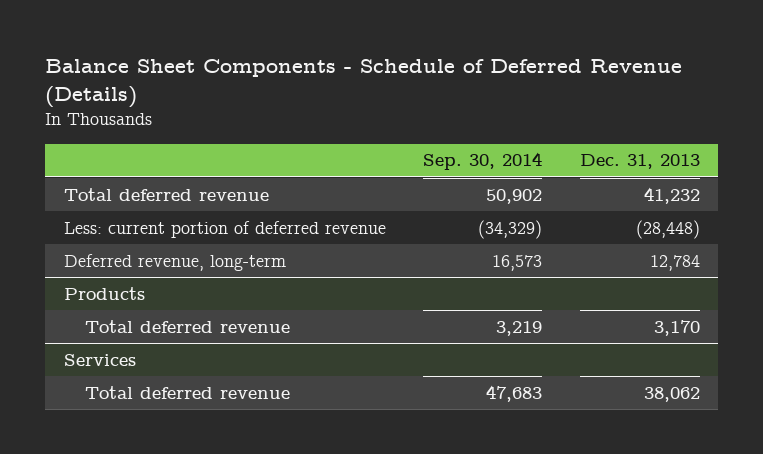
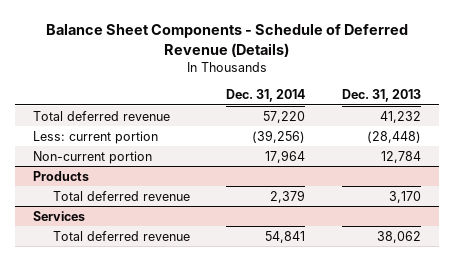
[423,152,543,171] Sep. 30, 2014 -> none
none -> [226,89,306,103] Dec. 31, 2014
[63,220,386,238] Less: current portion of deferred revenue -> [33,130,159,144] Less: current portion
[63,253,286,271] Deferred revenue, long-term -> [33,150,153,164] Non-current portion

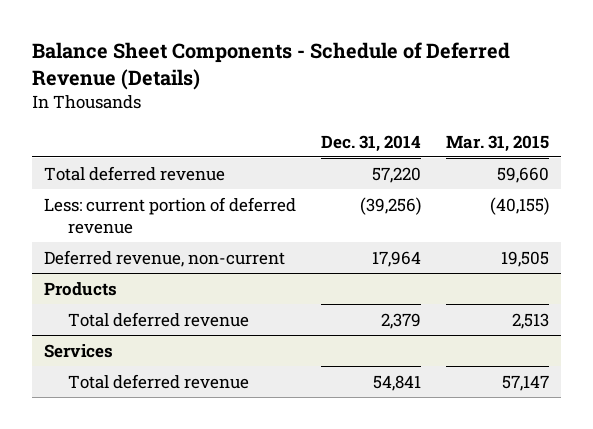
[341,89,421,103] Dec. 31, 2013 -> none
none -> [445,134,549,152] Mar. 31, 2015
[33,130,159,144] Less: current portion -> [44,196,297,235] Less: current portion of deferred revenue
[33,150,153,164] Non-current portion -> [44,249,286,267] Deferred revenue, non-current

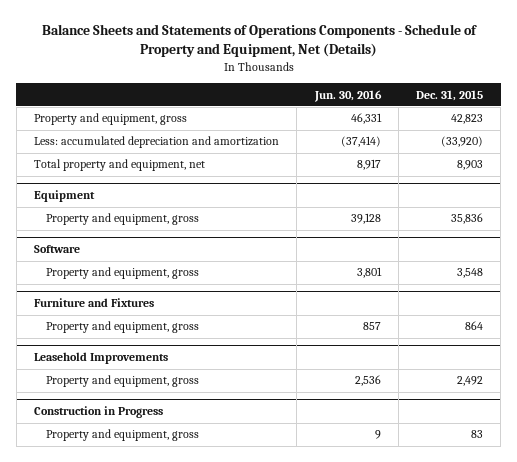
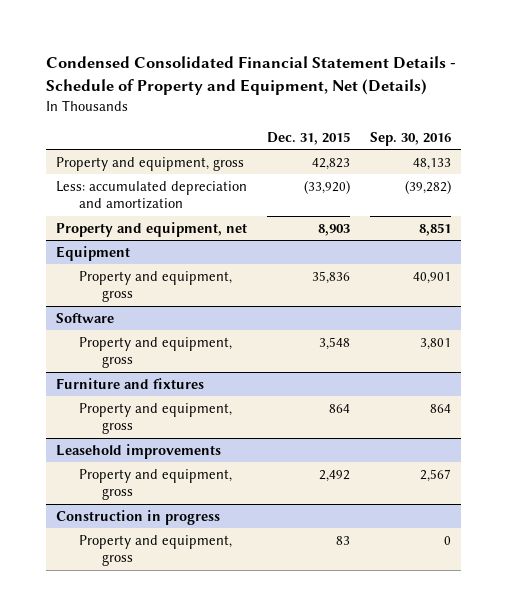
[41,24,477,58] Balance Sheets and Statements of Operations Components - Schedule of Property and Equipment, Net (Details) -> [45,56,456,95] Condensed Consolidated Financial Statement Details - Schedule of Property and Equipment, Net (Details)
[313,89,382,102] Jun. 30, 2016 -> none
none -> [370,131,452,146] Sep. 30, 2016
[34,159,206,172] Total property and equipment, net -> [55,221,247,237] Property and equipment, net
[34,298,155,308] Furniture and Fixtures -> [55,377,204,389] Furniture and fixtures
[34,352,169,365] Leasehold Improvements -> [55,443,221,459] Leasehold improvements
[34,406,164,419] Construction in Progress -> [55,509,220,525] Construction in progress

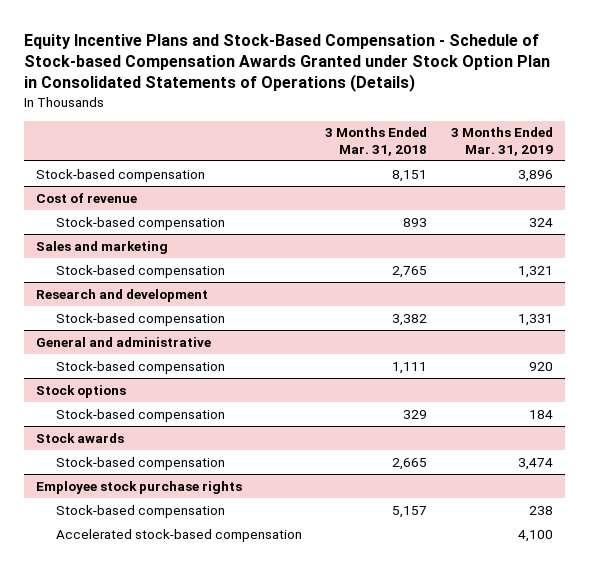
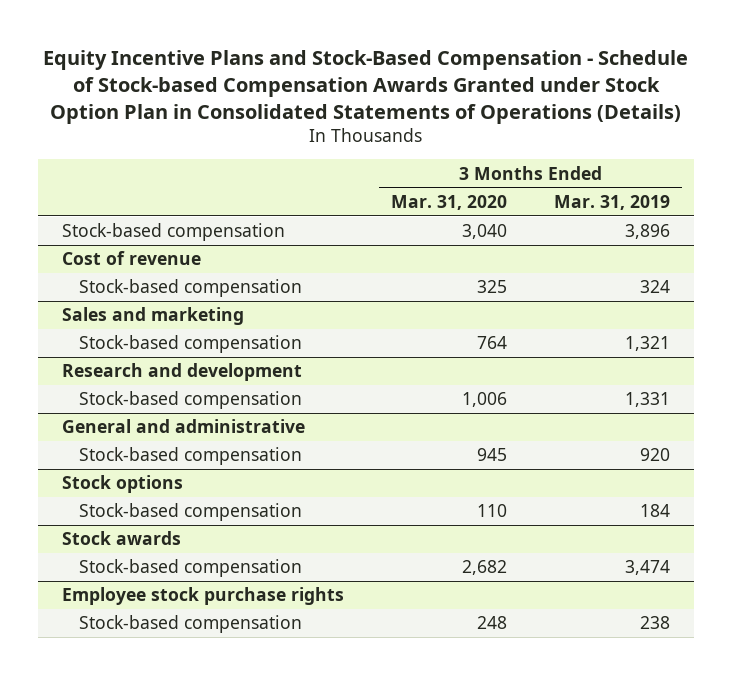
[325,127,428,156] 3 Months Ended Mar. 31, 2018 -> none
none -> [390,194,507,210] Mar. 31, 2020
[55,528,302,542] Accelerated stock-based compensation -> none

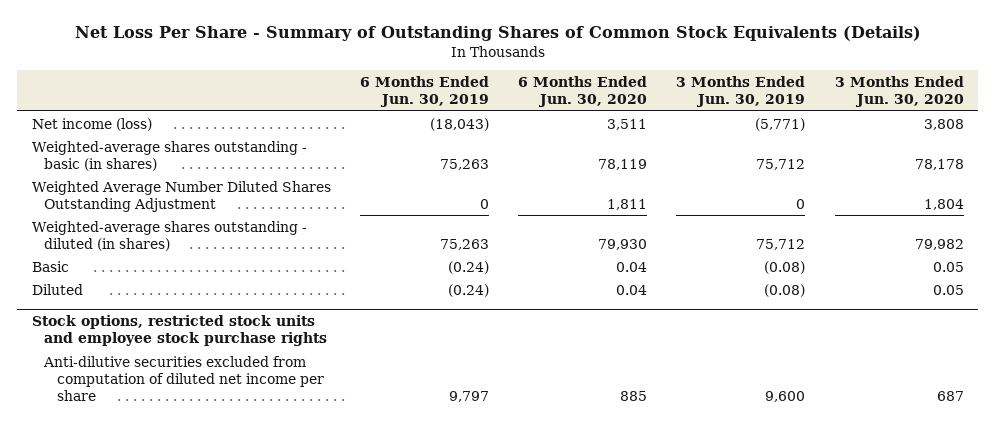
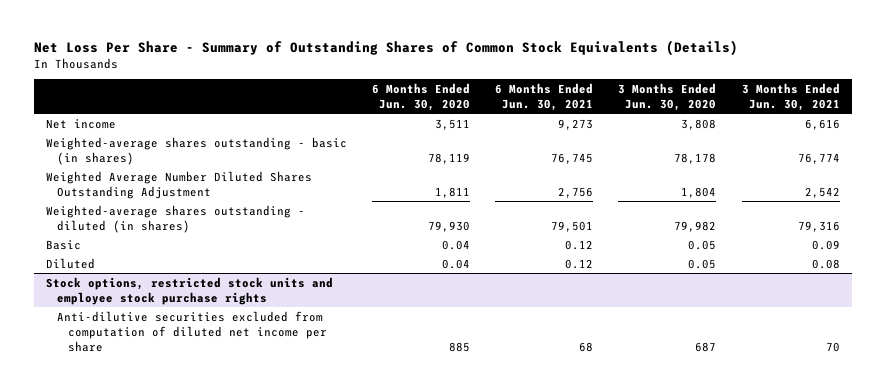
[359,76,489,108] 6 Months Ended Jun. 30, 2019 -> none
[676,76,806,108] 3 Months Ended Jun. 30, 2019 -> none
none -> [495,82,594,111] 6 Months Ended Jun. 30, 2021
none -> [741,82,840,111] 3 Months Ended Jun. 30, 2021
[31,117,152,131] Net income (loss) -> [46,118,117,129] Net income

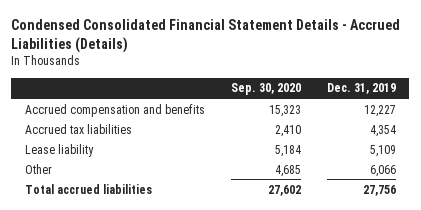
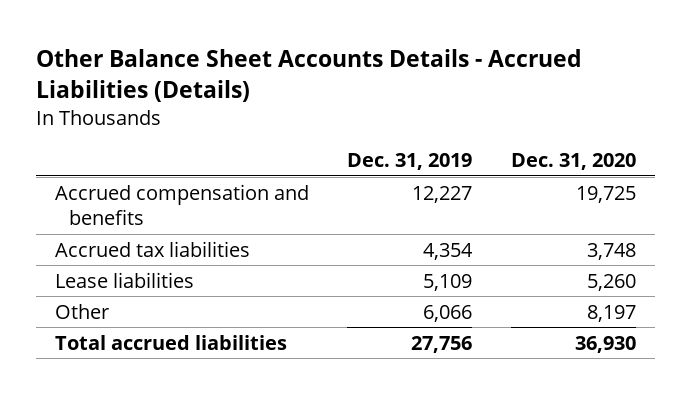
[11,19,401,54] Condensed Consolidated Financial Statement Details - Accrued Liabilities (Details) -> [35,48,582,102] Other Balance Sheet Accounts Details - Accrued Liabilities (Details)
[230,83,301,96] Sep. 30, 2020 -> none
none -> [510,153,636,171] Dec. 31, 2020
[24,143,94,157] Lease liability -> [55,271,195,288] Lease liabilities

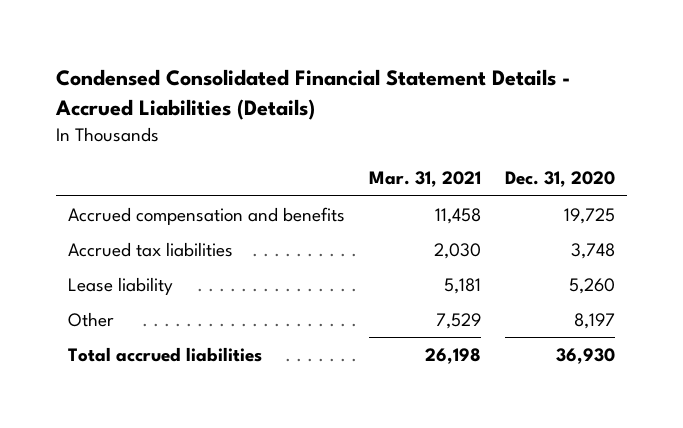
[35,48,582,102] Other Balance Sheet Accounts Details - Accrued Liabilities (Details) -> [54,69,570,121] Condensed Consolidated Financial Statement Details - Accrued Liabilities (Details)
[347,153,473,171] Dec. 31, 2019 -> none
none -> [368,171,481,188] Mar. 31, 2021
[55,271,195,288] Lease liabilities -> [67,277,173,296] Lease liability

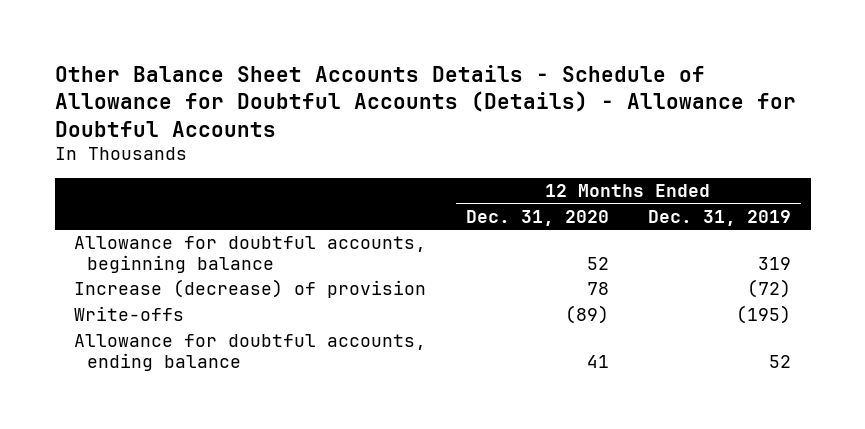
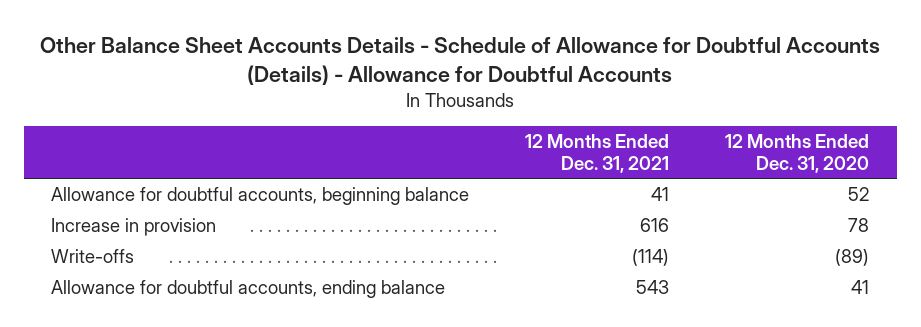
[648,209,792,226] Dec. 31, 2019 -> none
none -> [525,133,670,173] 12 Months Ended Dec. 31, 2021
[74,279,427,299] Increase (decrease) of provision -> [51,218,217,237] Increase in provision

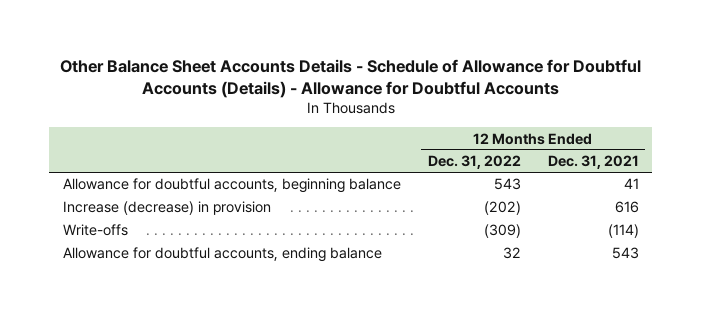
[725,133,870,173] 12 Months Ended Dec. 31, 2020 -> none
none -> [427,155,521,170] Dec. 31, 2022
[51,218,217,237] Increase in provision -> [62,201,271,216] Increase (decrease) in provision

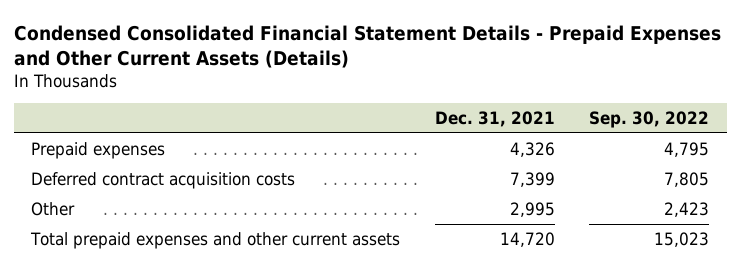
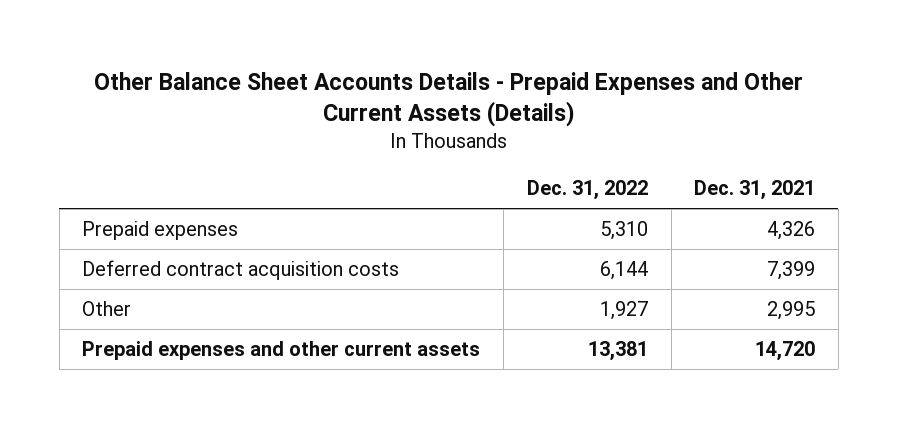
[14,24,722,68] Condensed Consolidated Financial Statement Details - Prepaid Expenses and Other Current Assets (Details) -> [93,72,803,128] Other Balance Sheet Accounts Details - Prepaid Expenses and Other Current Assets (Details)
[589,110,710,128] Sep. 30, 2022 -> none
none -> [526,180,648,201] Dec. 31, 2022
[30,231,401,249] Total prepaid expenses and other current assets -> [82,341,481,361] Prepaid expenses and other current assets

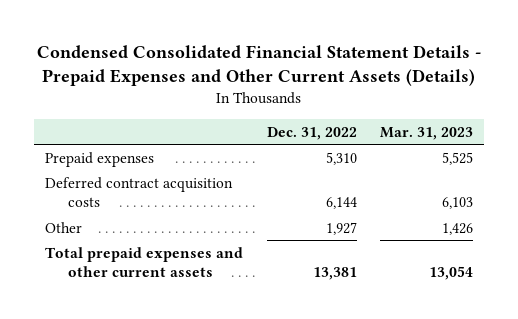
[93,72,803,128] Other Balance Sheet Accounts Details - Prepaid Expenses and Other Current Assets (Details) -> [37,45,482,87] Condensed Consolidated Financial Statement Details - Prepaid Expenses and Other Current Assets (Details)
[694,180,816,201] Dec. 31, 2021 -> none
none -> [379,126,473,140] Mar. 31, 2023
[82,341,481,361] Prepaid expenses and other current assets -> [45,246,244,278] Total prepaid expenses and other current assets

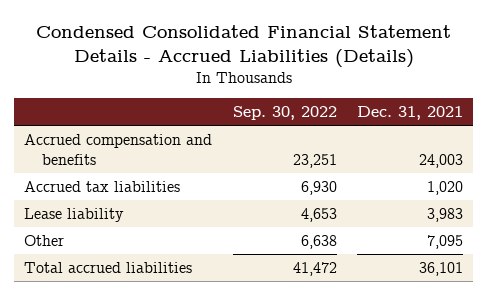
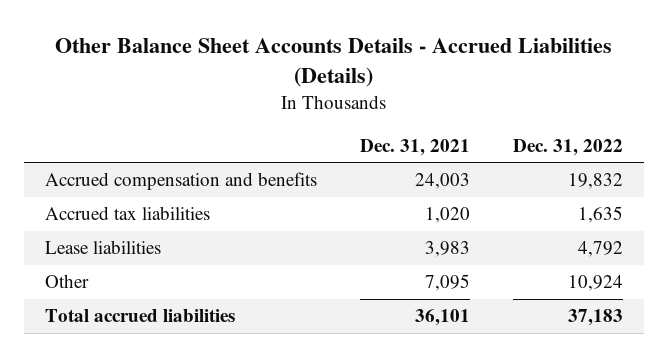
[35,25,451,68] Condensed Consolidated Financial Statement Details - Accrued Liabilities (Details) -> [54,38,612,88] Other Balance Sheet Accounts Details - Accrued Liabilities (Details)
[232,105,337,120] Sep. 30, 2022 -> none
none -> [512,138,623,156] Dec. 31, 2022
[24,207,125,222] Lease liability -> [45,240,162,255] Lease liabilities

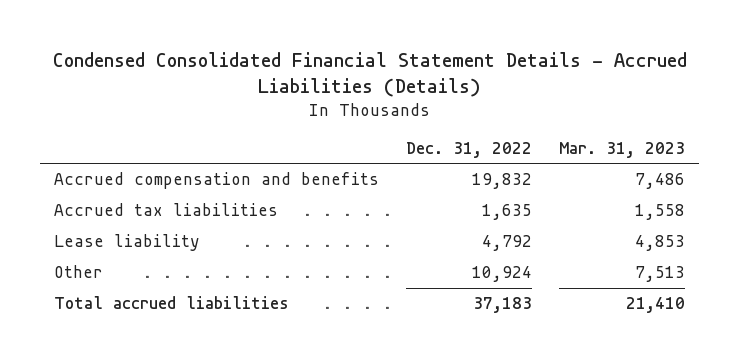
[54,38,612,88] Other Balance Sheet Accounts Details - Accrued Liabilities (Details) -> [52,51,687,97] Condensed Consolidated Financial Statement Details - Accrued Liabilities (Details)
[359,138,470,156] Dec. 31, 2021 -> none
none -> [559,142,686,159] Mar. 31, 2023
[45,240,162,255] Lease liabilities -> [53,234,200,252] Lease liability

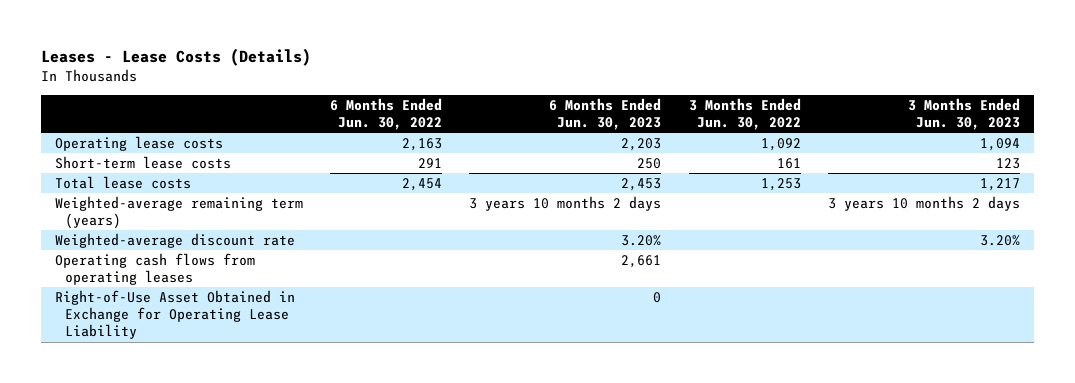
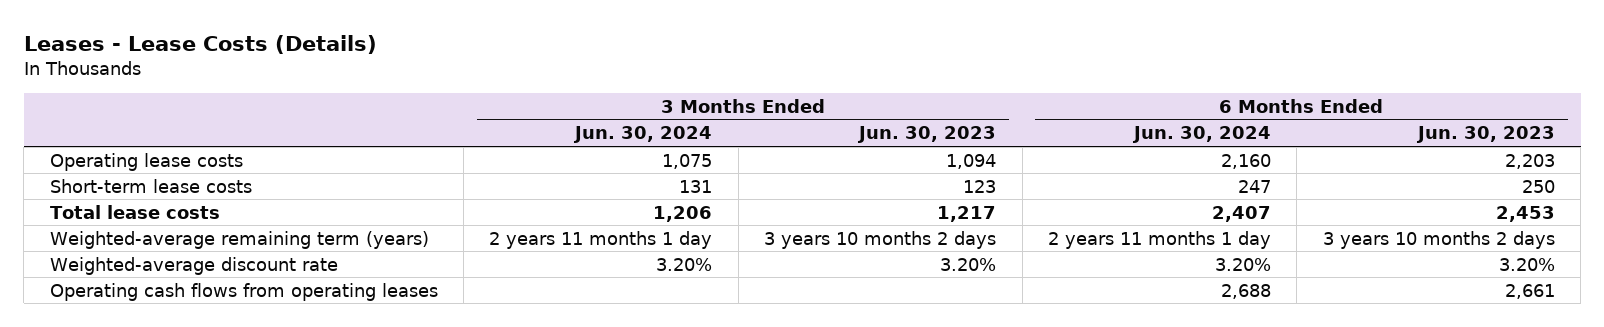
[330,97,443,130] 6 Months Ended Jun. 30, 2022 -> none
[688,97,801,130] 3 Months Ended Jun. 30, 2022 -> none
none -> [573,126,713,144] Jun. 30, 2024
none -> [1131,126,1271,144] Jun. 30, 2024
[54,290,295,340] Right-of-Use Asset Obtained in Exchange for Operating Lease Liability -> none

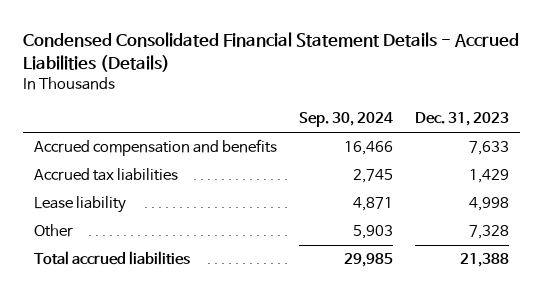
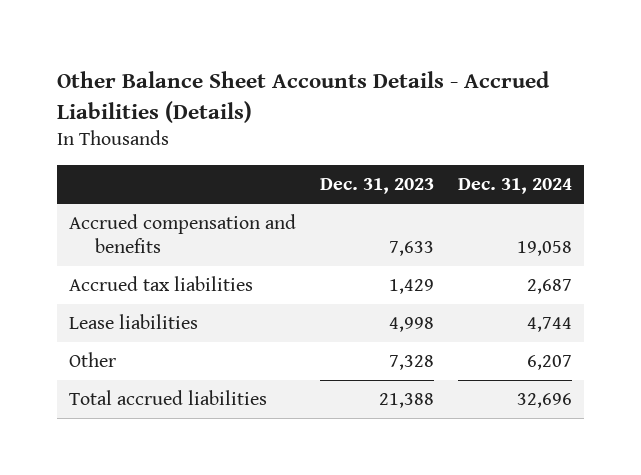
[22,31,519,72] Condensed Consolidated Financial Statement Details - Accrued Liabilities (Details) -> [56,70,550,123] Other Balance Sheet Accounts Details - Accrued Liabilities (Details)
[298,112,393,128] Sep. 30, 2024 -> none
none -> [458,178,573,195] Dec. 31, 2024
[33,196,126,214] Lease liability -> [69,314,199,330] Lease liabilities

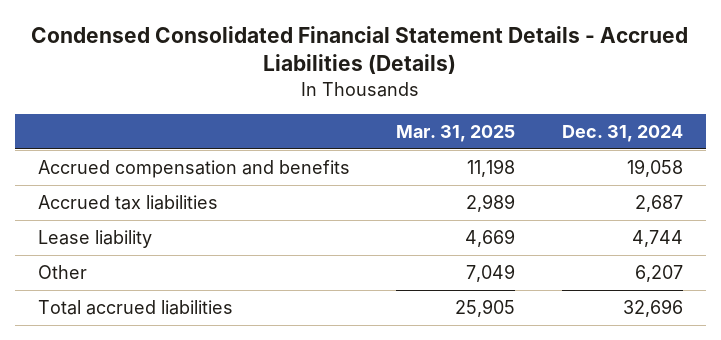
[56,70,550,123] Other Balance Sheet Accounts Details - Accrued Liabilities (Details) -> [31,26,689,75] Condensed Consolidated Financial Statement Details - Accrued Liabilities (Details)
[320,178,435,195] Dec. 31, 2023 -> none
none -> [396,125,516,143] Mar. 31, 2025
[69,314,199,330] Lease liabilities -> [38,230,153,249] Lease liability

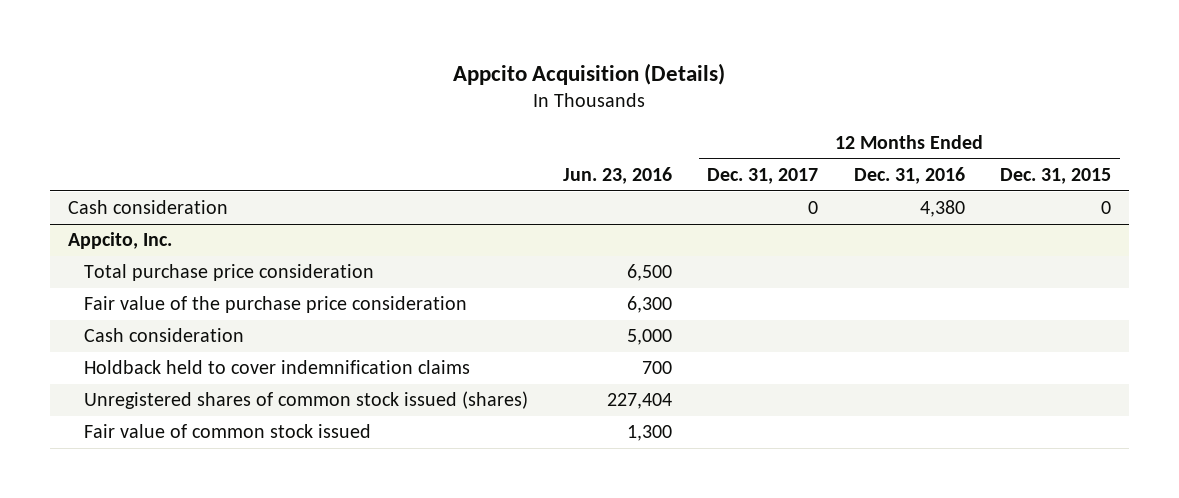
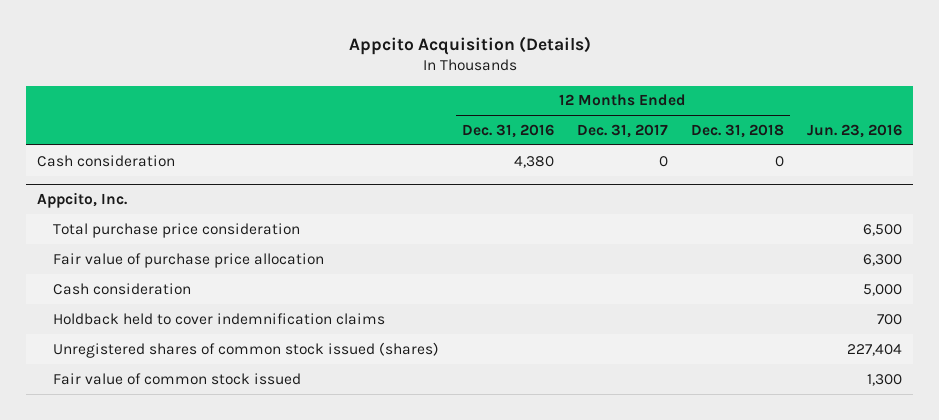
[999,168,1111,185] Dec. 31, 2015 -> none
none -> [690,123,784,138] Dec. 31, 2018
[83,296,467,314] Fair value of the purchase price consideration -> [53,252,325,268] Fair value of purchase price allocation

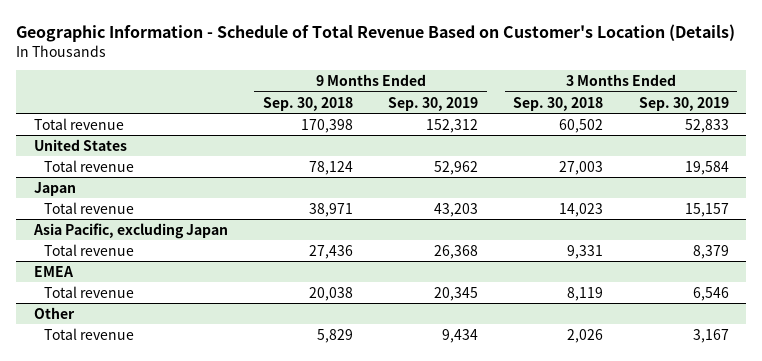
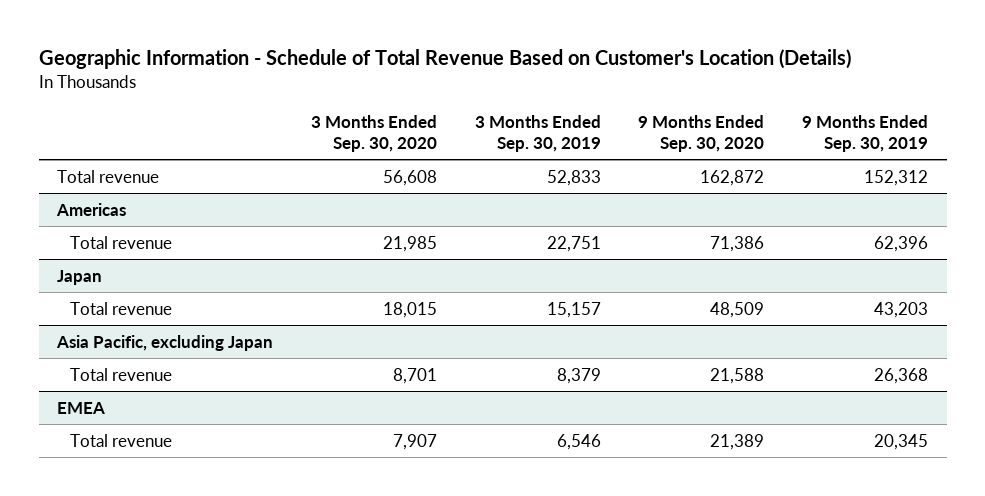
[262,96,353,111] Sep. 30, 2018 -> none
[513,96,604,111] Sep. 30, 2018 -> none
none -> [310,115,437,152] 3 Months Ended Sep. 30, 2020
none -> [638,115,765,152] 9 Months Ended Sep. 30, 2020
[33,138,127,151] United States -> [56,202,127,216] Americas
[434,160,479,175] 52,962 -> [873,235,928,252] 62,396
[684,160,729,175] 19,584 -> [546,235,601,252] 22,751
[33,306,75,319] Other -> none
[43,327,134,340] Total revenue -> none

